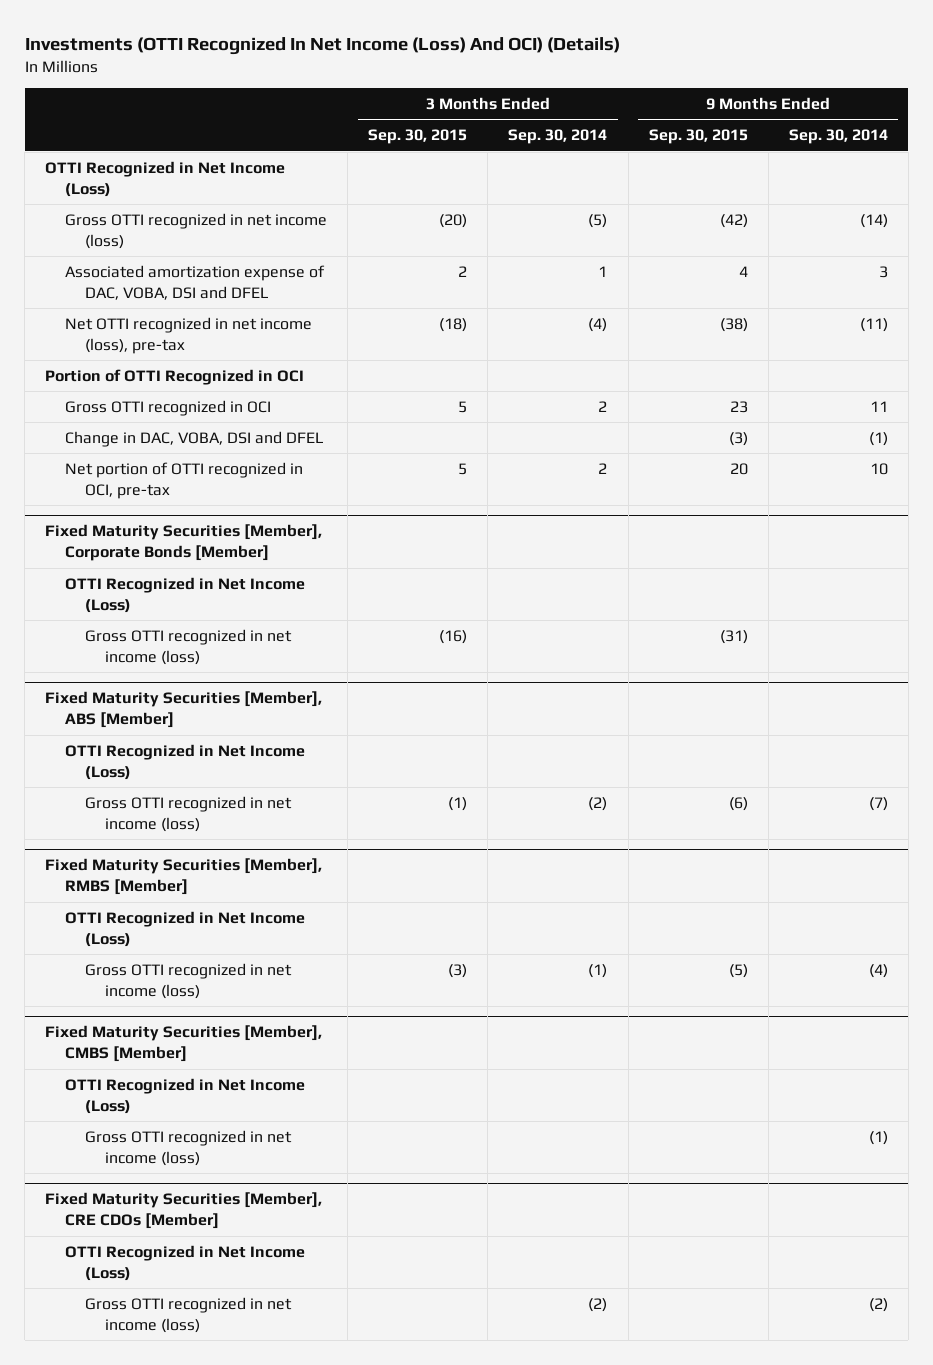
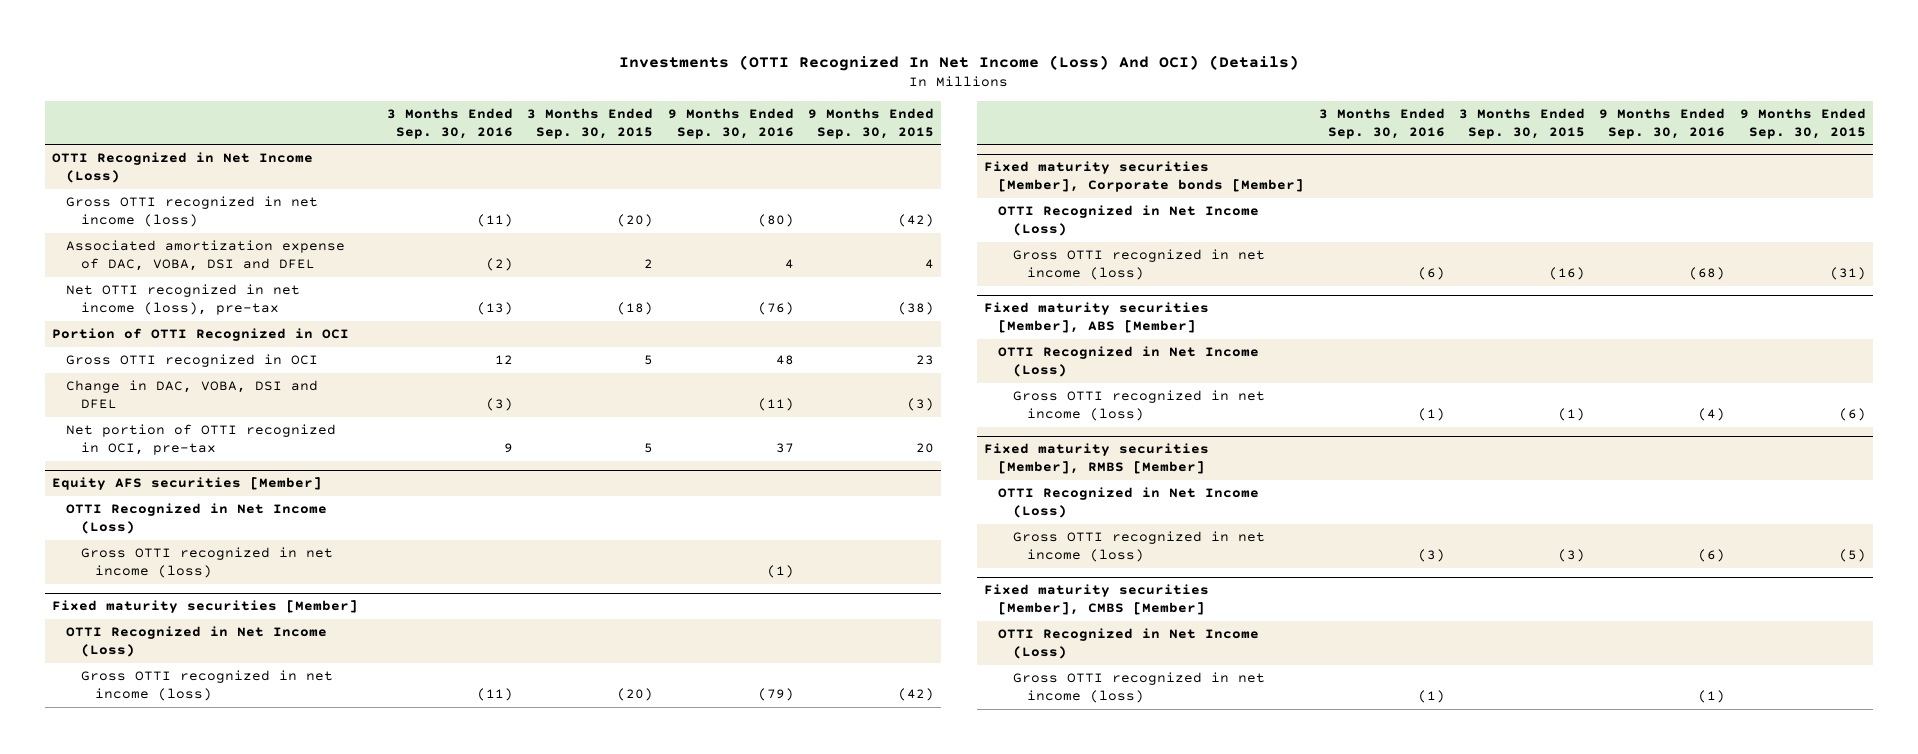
[508,129,608,145] Sep. 30, 2014 -> none
[788,129,888,145] Sep. 30, 2014 -> none
none -> [386,107,513,139] 3 Months Ended Sep. 30, 2016
none -> [667,107,794,139] 9 Months Ended Sep. 30, 2016
[45,524,323,562] Fixed Maturity Securities [Member], Corporate Bonds [Member] -> none
none -> [52,477,323,491] Equity AFS securities [Member]
none -> [80,547,333,579] Gross OTTI recognized in net income (loss)
none -> [52,600,359,614] Fixed maturity securities [Member]
none -> [66,626,328,658] OTTI Recognized in Net Income (Loss)
none -> [80,670,333,702] Gross OTTI recognized in net income (loss)
none -> [983,161,1305,193] Fixed maturity securities [Member], Corporate bonds [Member]
none -> [998,205,1260,237] OTTI Recognized in Net Income (Loss)
[45,691,323,729] Fixed Maturity Securities [Member], ABS [Member] -> [983,302,1209,334] Fixed maturity securities [Member], ABS [Member]
[45,858,323,896] Fixed Maturity Securities [Member], RMBS [Member] -> [983,443,1209,475] Fixed maturity securities [Member], RMBS [Member]
[65,1077,306,1114] OTTI Recognized in Net Income (Loss) -> none
[85,1129,293,1166] Gross OTTI recognized in net income (loss) -> none
[45,1192,323,1230] Fixed Maturity Securities [Member], CRE CDOs [Member] -> none
[45,1025,323,1063] Fixed Maturity Securities [Member], CMBS [Member] -> [983,584,1209,616] Fixed maturity securities [Member], CMBS [Member]

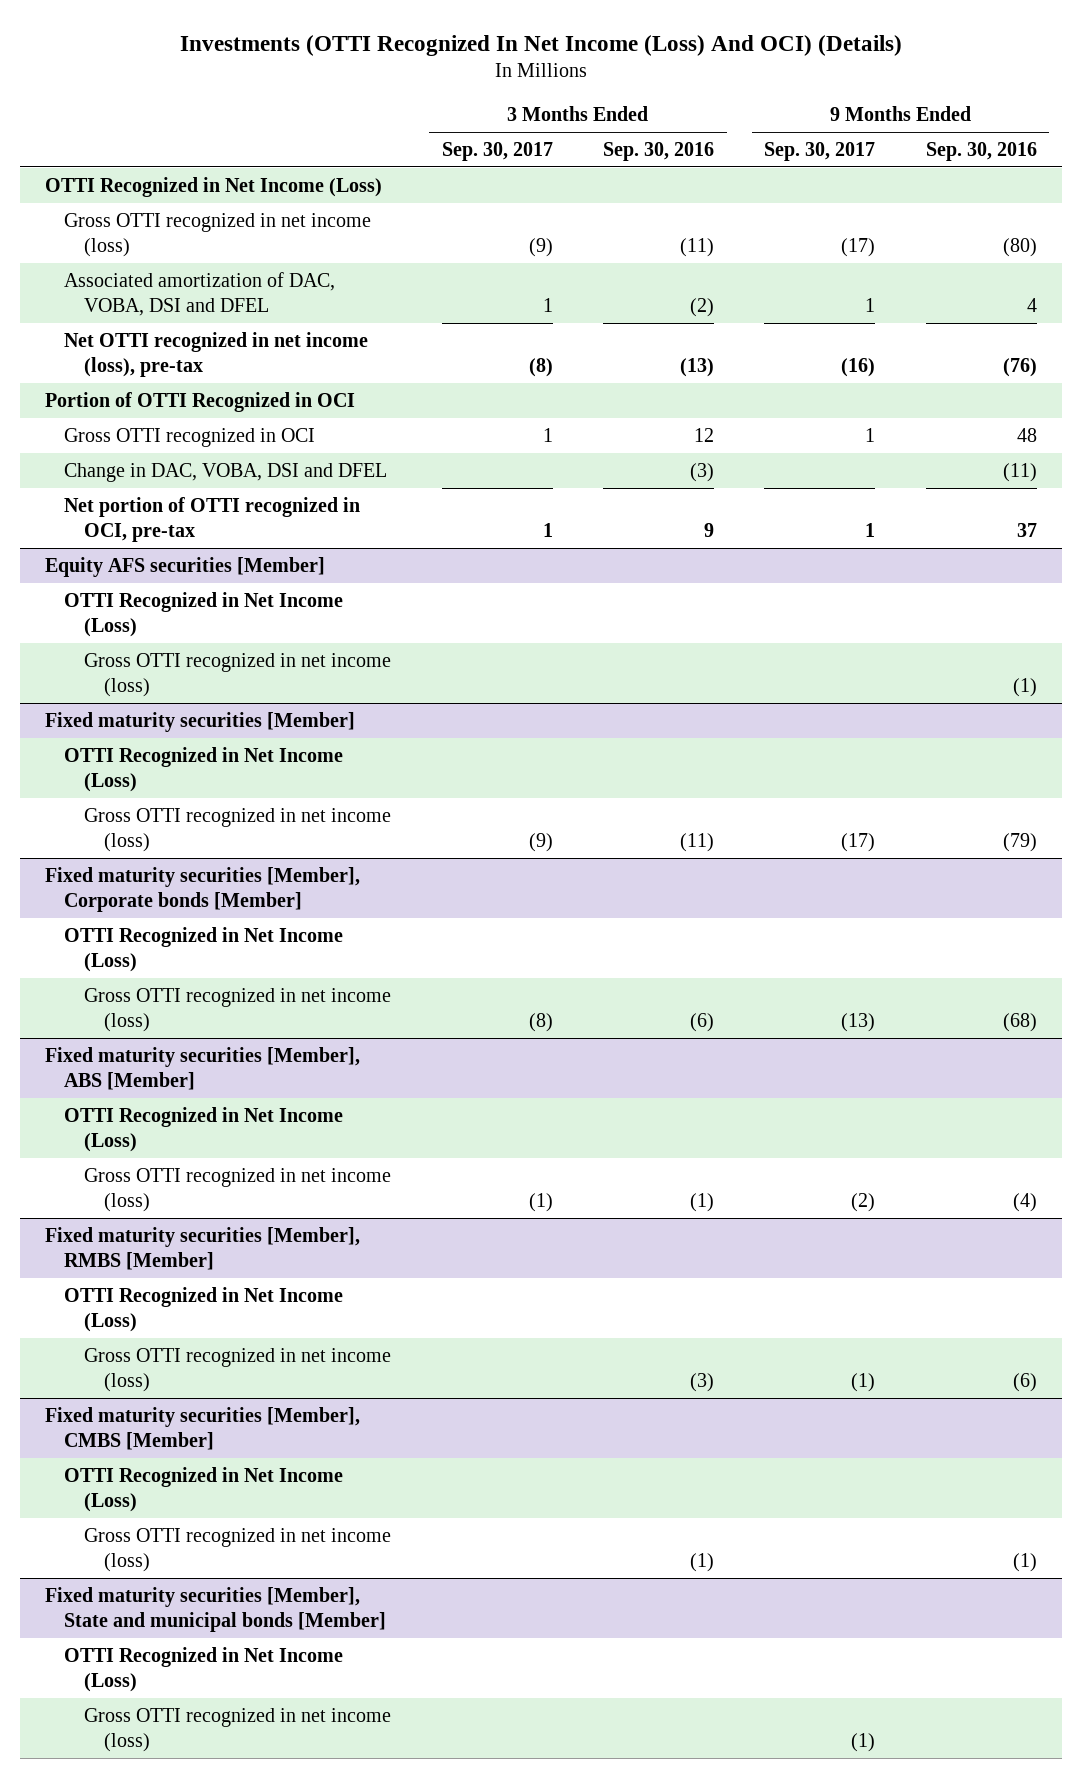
[527,107,654,139] 3 Months Ended Sep. 30, 2015 -> none
[807,107,934,139] 9 Months Ended Sep. 30, 2015 -> none
none -> [441,141,553,161] Sep. 30, 2017
none -> [764,141,876,161] Sep. 30, 2017
[66,240,346,272] Associated amortization expense of DAC, VOBA, DSI and DFEL -> [64,271,336,317] Associated amortization of DAC, VOBA, DSI and DFEL
none -> [44,1586,387,1633] Fixed maturity securities [Member], State and municipal bonds [Member]
none -> [64,1646,344,1693] OTTI Recognized in Net Income (Loss)
none -> [84,1707,392,1753] Gross OTTI recognized in net income (loss)

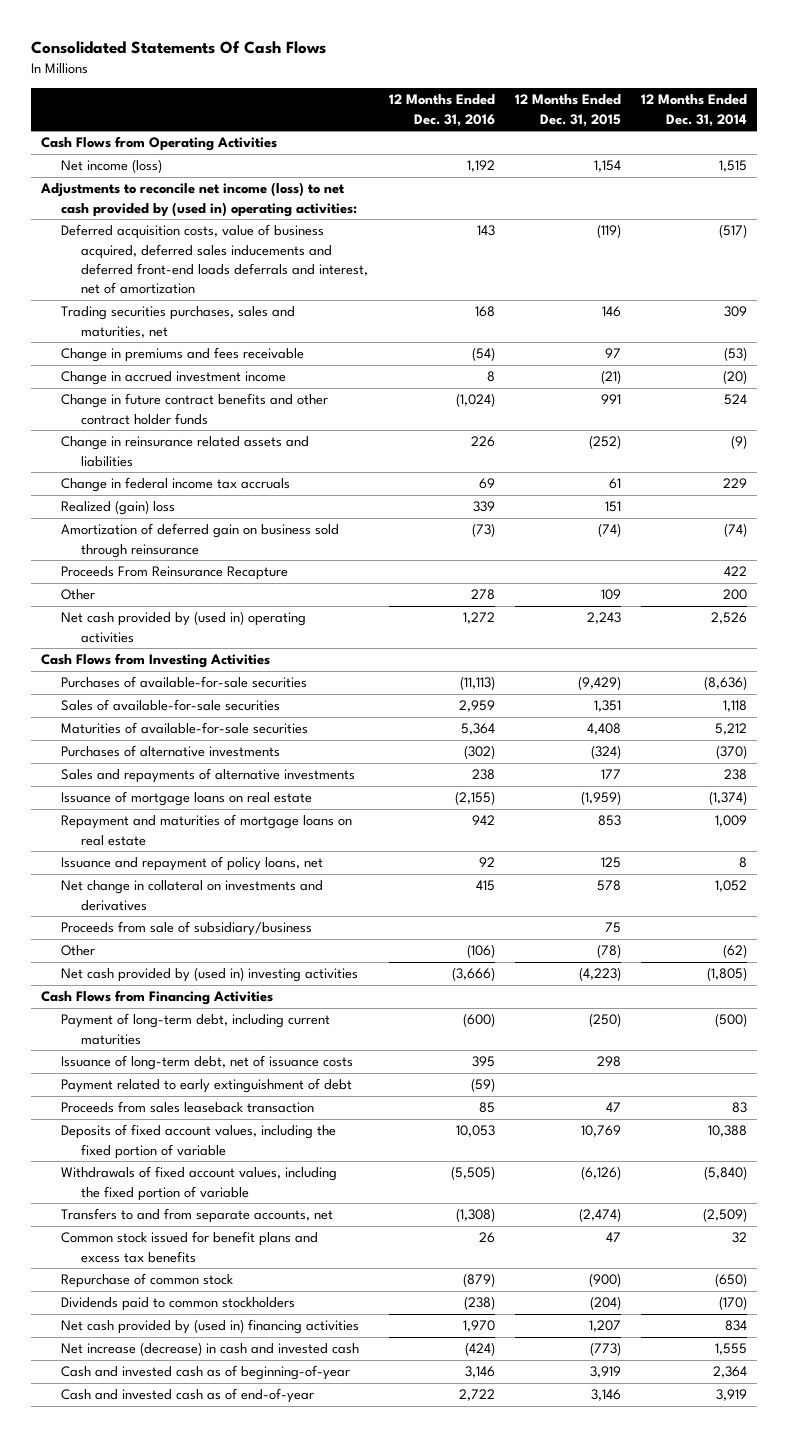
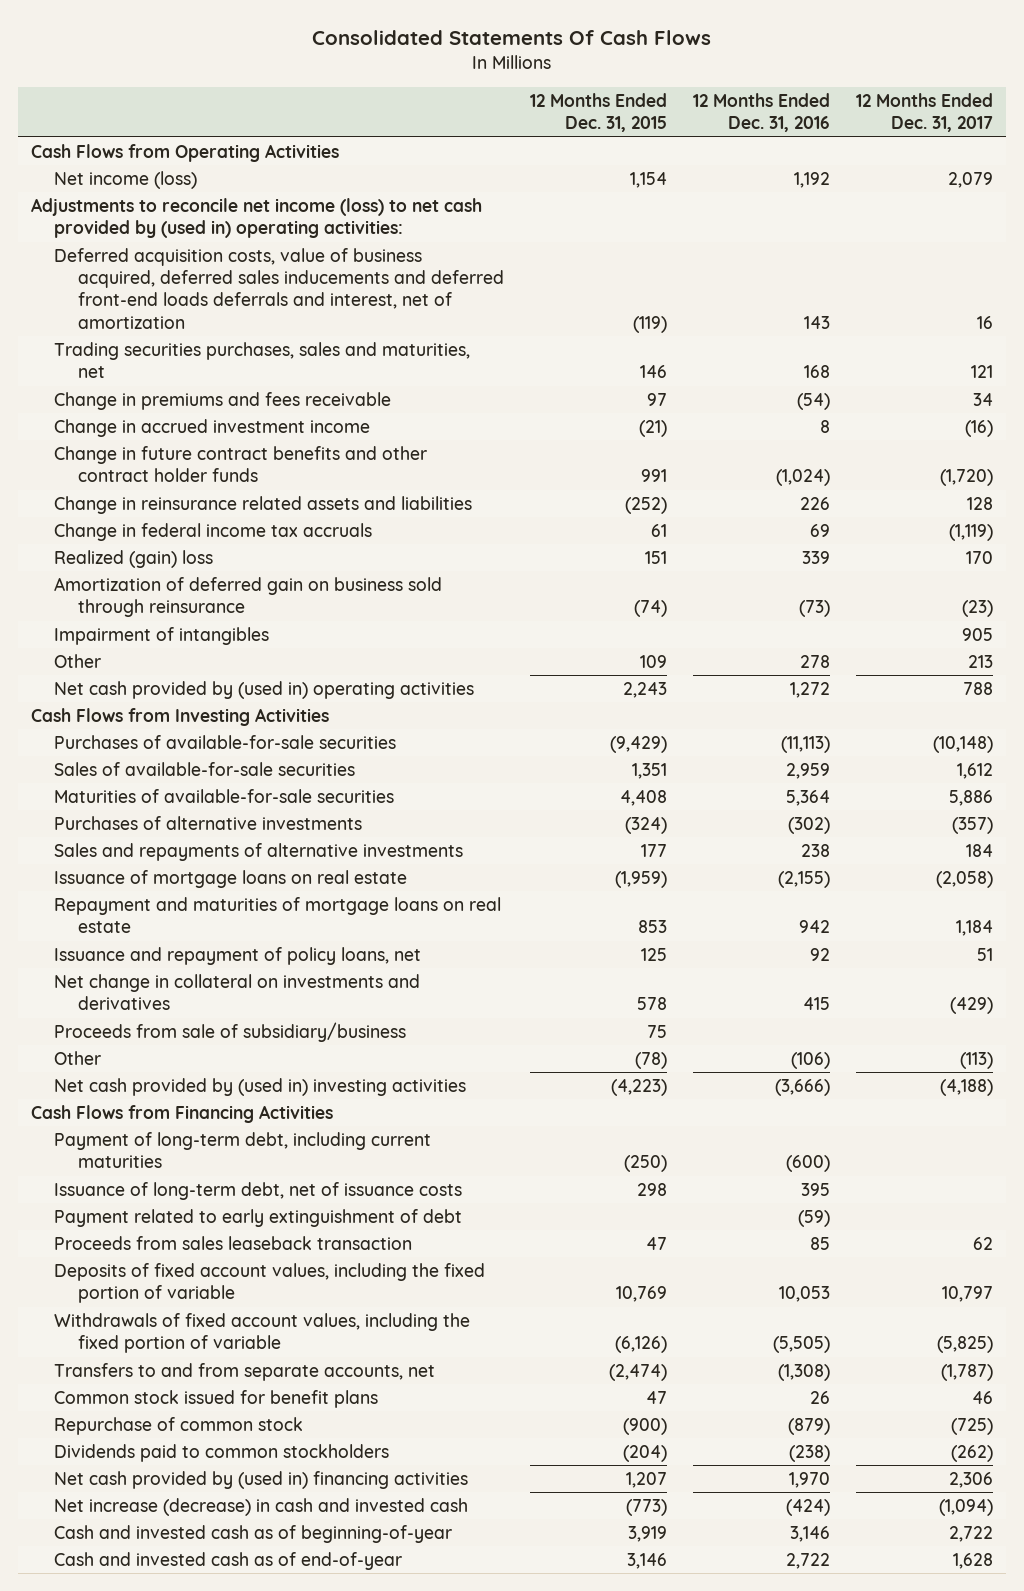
[640,94,747,127] 12 Months Ended Dec. 31, 2014 -> none
none -> [856,92,994,133] 12 Months Ended Dec. 31, 2017
[60,566,288,581] Proceeds From Reinsurance Recapture -> none
none -> [54,626,270,645] Impairment of intangibles
[60,1231,318,1263] Common stock issued for benefit plans and excess tax benefits -> [54,1389,379,1408] Common stock issued for benefit plans

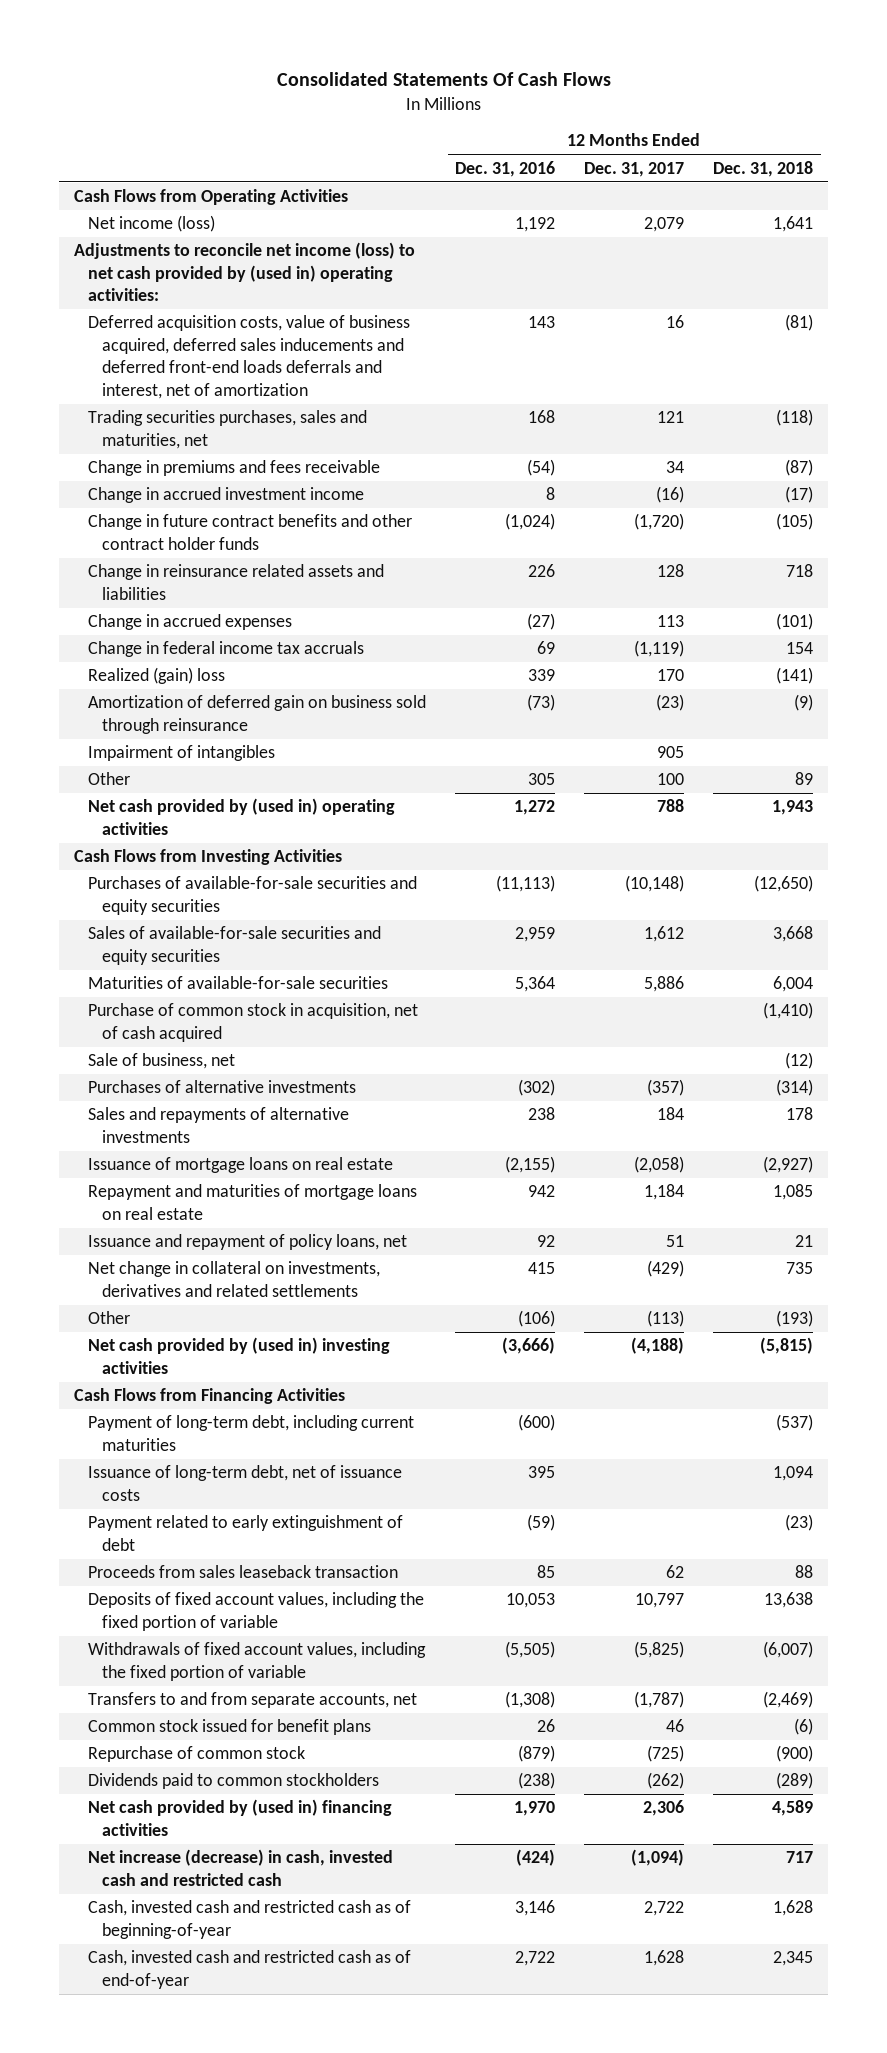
[529,92,667,133] 12 Months Ended Dec. 31, 2015 -> none
none -> [713,160,814,177] Dec. 31, 2018
none -> [87,614,292,631] Change in accrued expenses
[799,654,830,668] 278 -> [528,773,556,786] 305
[968,654,994,668] 213 -> [657,773,685,786] 100
[54,734,397,749] Purchases of available-for-sale securities -> [87,876,417,915] Purchases of available-for-sale securities and equity securities
[54,761,356,776] Sales of available-for-sale securities -> [87,926,381,965] Sales of available-for-sale securities and equity securities
none -> [87,1003,418,1042] Purchase of common stock in acquisition, net of cash acquired
none -> [87,1053,235,1070] Sale of business, net
[54,1021,407,1042] Proceeds from sale of subsidiary/business -> none
[54,973,421,1011] Net change in collateral on investments and derivatives -> [87,1261,380,1297] Net change in collateral on investments, derivatives and related settlements
[54,1497,469,1516] Net increase (decrease) in cash and invested cash -> [87,1849,393,1886] Net increase (decrease) in cash, invested cash and restricted cash
[54,1524,453,1543] Cash and invested cash as of beginning-of-year -> [87,1900,411,1939] Cash, invested cash and restricted cash as of beginning-of-year
[54,1551,403,1570] Cash and invested cash as of end-of-year -> [87,1950,411,1989] Cash, invested cash and restricted cash as of end-of-year

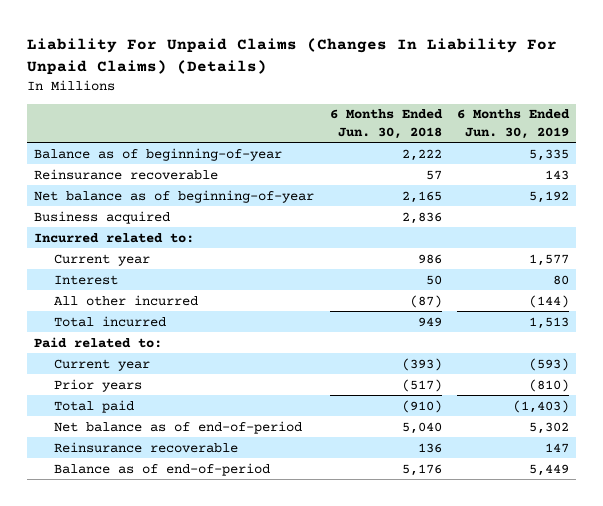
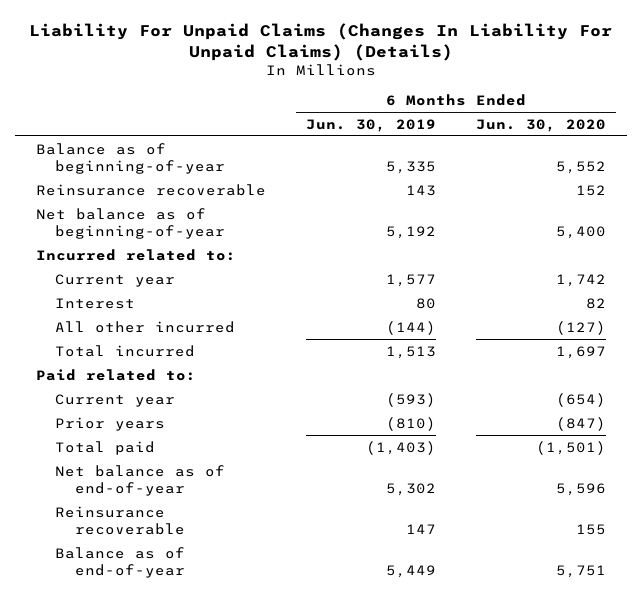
[329,109,443,139] 6 Months Ended Jun. 30, 2018 -> none
none -> [476,118,607,132] Jun. 30, 2020
[34,210,171,224] Business acquired -> none
[54,420,303,434] Net balance as of end-of-period -> [55,464,226,496] Net balance as of end-of-year
[54,462,271,476] Balance as of end-of-period -> [55,546,186,578] Balance as of end-of-year

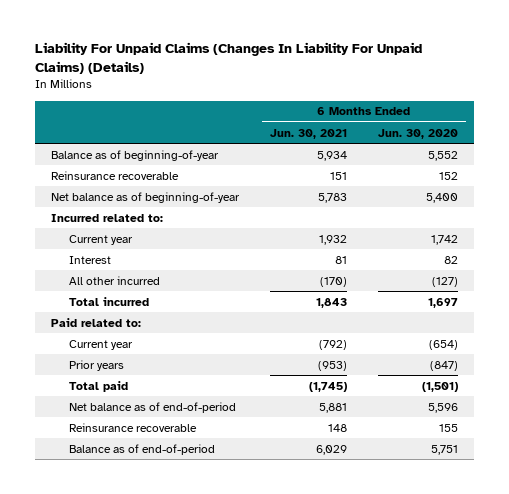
[305,118,436,132] Jun. 30, 2019 -> none
none -> [269,128,347,139] Jun. 30, 2021
[55,464,226,496] Net balance as of end-of-year -> [68,401,236,413] Net balance as of end-of-period
[55,546,186,578] Balance as of end-of-year -> [68,443,215,455] Balance as of end-of-period

